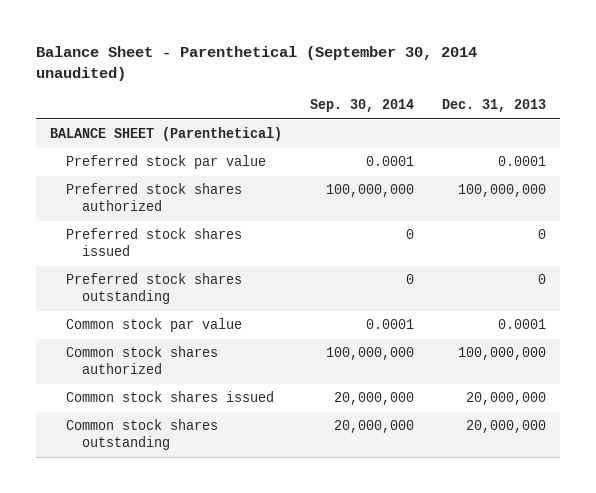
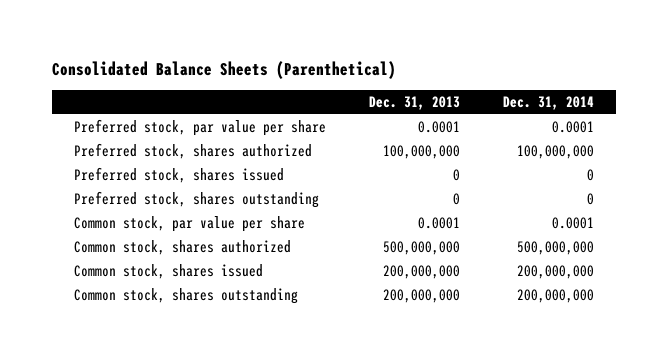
[36,45,478,81] Balance Sheet - Parenthetical (September 30, 2014 unaudited) -> [51,60,396,79] Consolidated Balance Sheets (Parenthetical)
[310,99,415,113] Sep. 30, 2014 -> none
none -> [503,95,595,110] Dec. 31, 2014
[50,127,283,142] BALANCE SHEET (Parenthetical) -> none
[65,155,266,170] Preferred stock par value -> [73,119,326,137] Preferred stock, par value per share
[65,183,242,212] Preferred stock shares authorized -> [73,143,312,160] Preferred stock, shares authorized
[65,228,242,257] Preferred stock shares issued -> [73,167,284,184] Preferred stock, shares issued
[65,273,242,305] Preferred stock shares outstanding -> [73,191,319,209] Preferred stock, shares outstanding
[65,318,242,333] Common stock par value -> [73,216,305,233] Common stock, par value per share
[65,346,218,375] Common stock shares authorized -> [73,240,291,256] Common stock, shares authorized
[458,347,547,361] 100,000,000 -> [383,241,461,256] 500,000,000
[65,391,274,403] Common stock shares issued -> [73,264,263,280] Common stock, shares issued
[466,392,547,406] 20,000,000 -> [383,265,461,280] 200,000,000
[65,419,218,451] Common stock shares outstanding -> [73,288,298,305] Common stock, shares outstanding
[466,420,547,434] 20,000,000 -> [383,289,461,304] 200,000,000

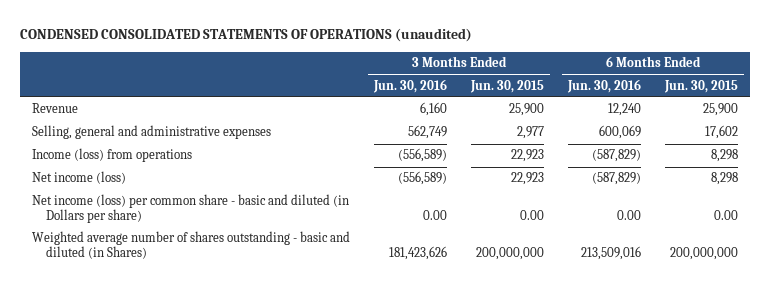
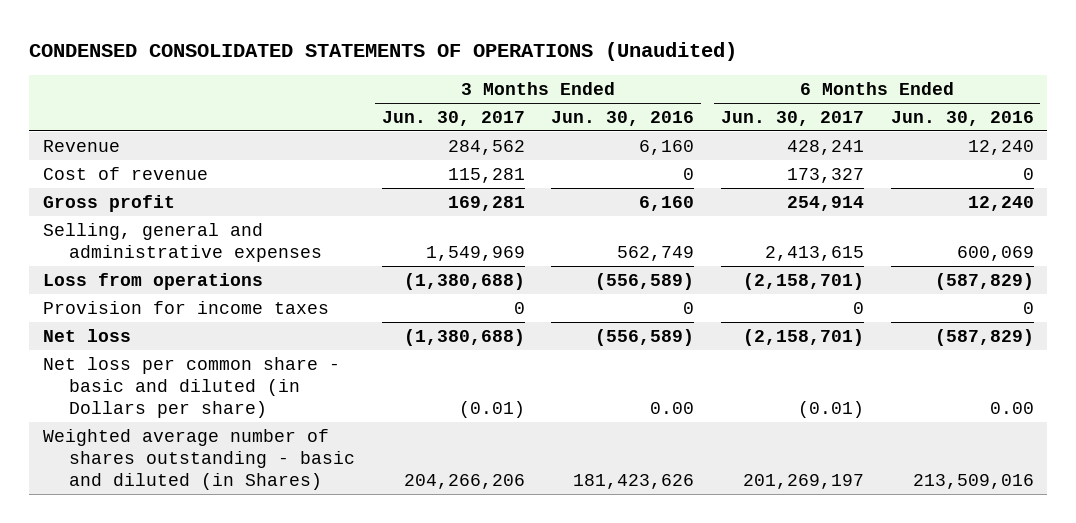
[20,28,473,43] CONDENSED CONSOLIDATED STATEMENTS OF OPERATIONS (unaudited) -> [29,42,738,62] CONDENSED CONSOLIDATED STATEMENTS OF OPERATIONS (Unaudited)
[470,79,545,93] Jun. 30, 2015 -> none
[664,79,739,93] Jun. 30, 2015 -> none
none -> [381,110,525,126] Jun. 30, 2017
none -> [721,110,865,126] Jun. 30, 2017
none -> [42,166,208,180] Cost of revenue
none -> [42,194,175,212] Gross profit
[32,148,193,163] Income (loss) from operations -> [42,272,263,290] Loss from operations
none -> [42,300,329,314] Provision for income taxes
[32,171,127,185] Net income (loss) -> [42,328,131,342] Net loss
[32,194,350,224] Net income (loss) per common share - basic and diluted (in Dollars per share) -> [42,356,340,418] Net loss per common share - basic and diluted (in Dollars per share)

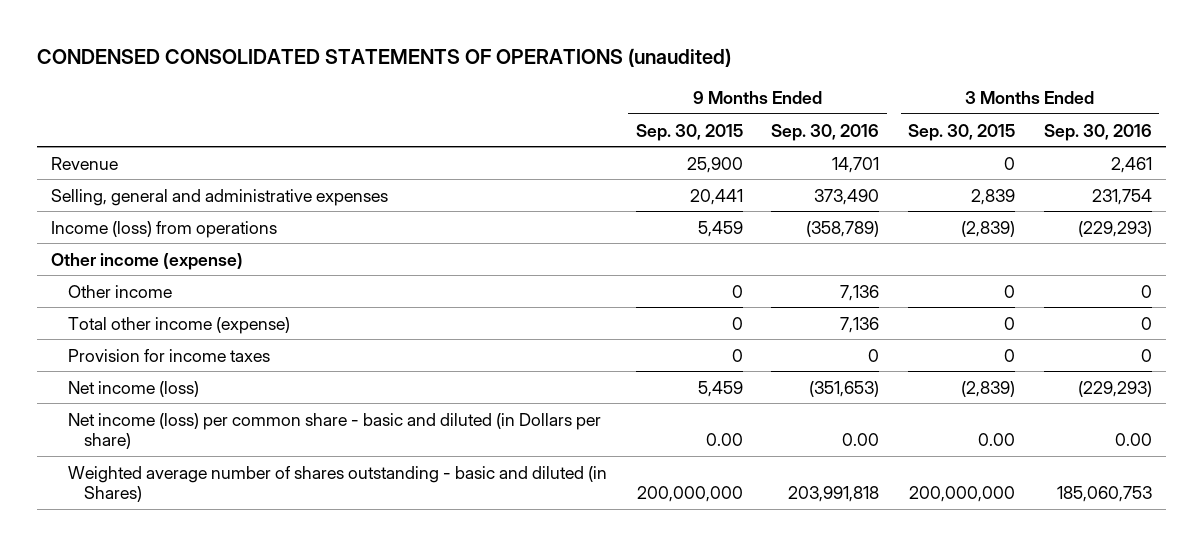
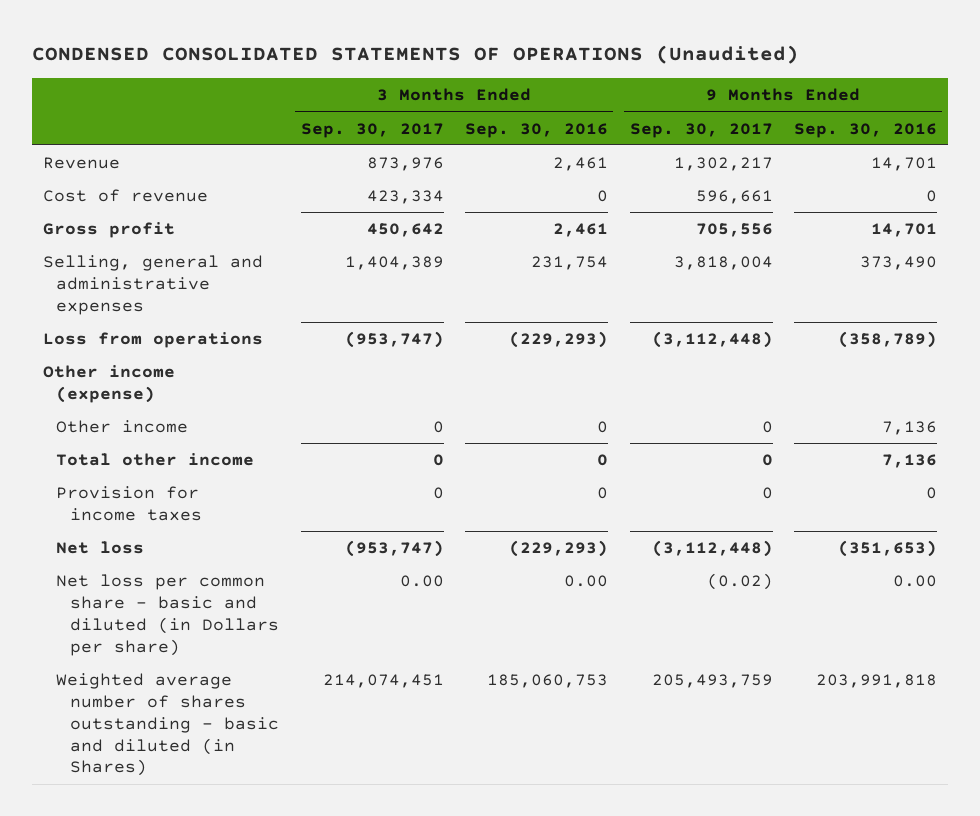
[36,48,731,68] CONDENSED CONSOLIDATED STATEMENTS OF OPERATIONS (unaudited) -> [32,45,800,65] CONDENSED CONSOLIDATED STATEMENTS OF OPERATIONS (Unaudited)
[635,123,743,141] Sep. 30, 2015 -> none
[908,123,1016,141] Sep. 30, 2015 -> none
none -> [300,122,444,138] Sep. 30, 2017
none -> [629,122,773,138] Sep. 30, 2017
none -> [42,189,208,203] Cost of revenue
none -> [42,222,175,239] Gross profit
[51,220,278,238] Income (loss) from operations -> [42,332,263,349] Loss from operations
[67,316,290,334] Total other income (expense) -> [56,453,255,467] Total other income
[67,380,199,397] Net income (loss) -> [56,541,145,555] Net loss
[67,412,601,450] Net income (loss) per common share - basic and diluted (in Dollars per share) -> [56,574,280,656] Net loss per common share - basic and diluted (in Dollars per share)

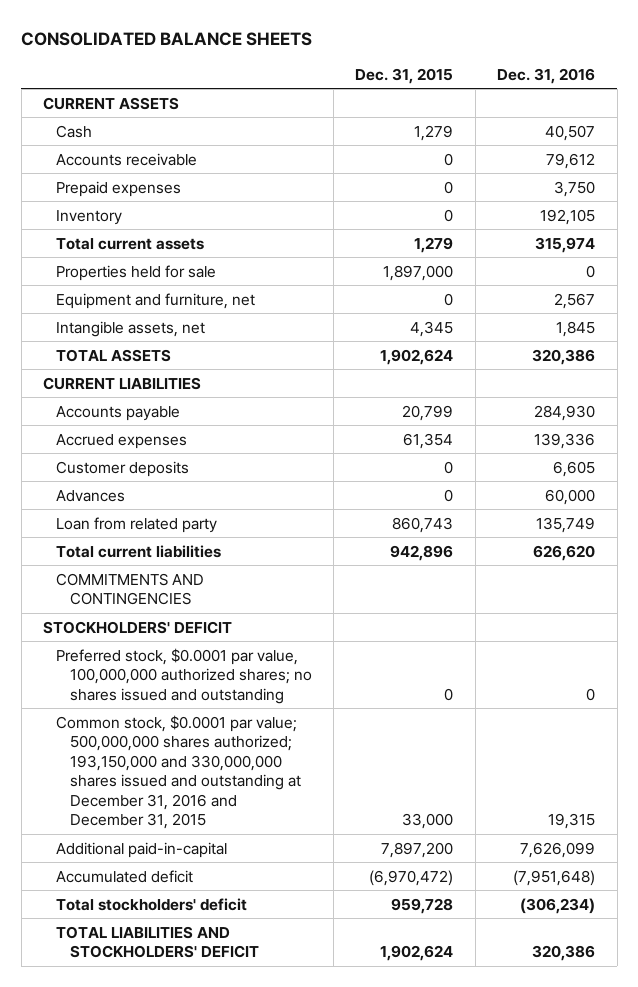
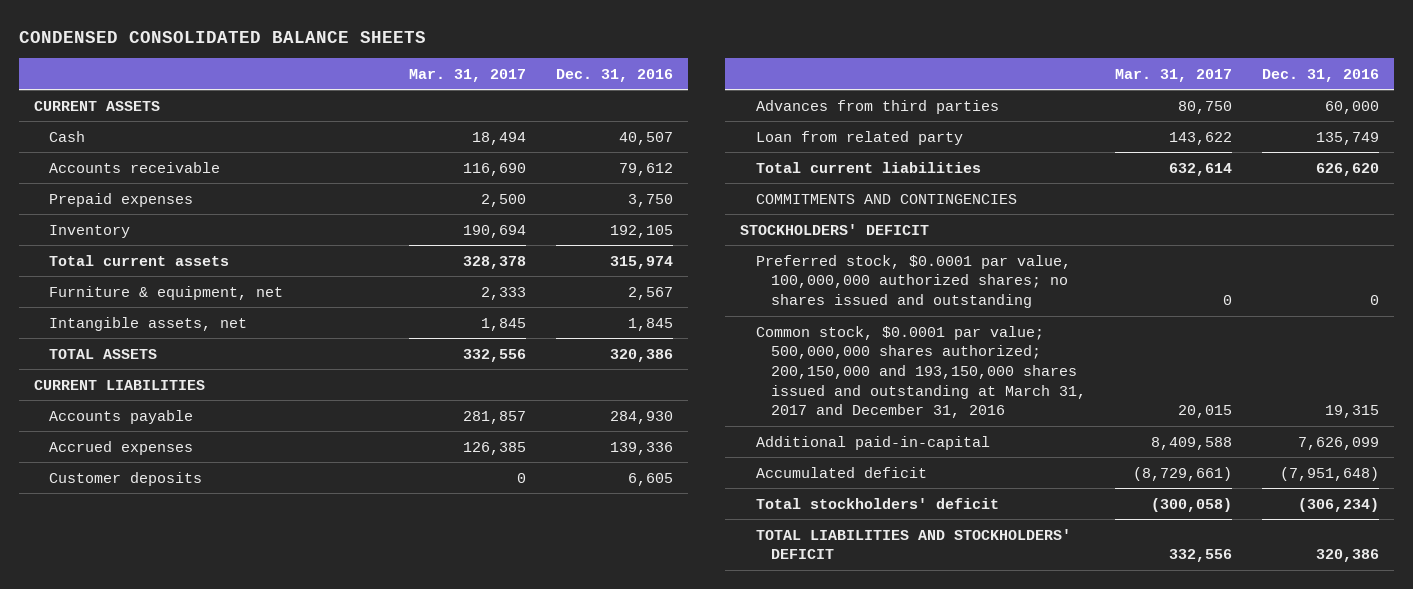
[21,31,313,46] CONSOLIDATED BALANCE SHEETS -> [19,30,427,43] CONDENSED CONSOLIDATED BALANCE SHEETS
[355,67,454,84] Dec. 31, 2015 -> none
none -> [409,68,527,82] Mar. 31, 2017
[56,264,217,281] Properties held for sale -> none
[56,292,256,309] Equipment and furniture, net -> [49,285,284,300] Furniture & equipment, net
[56,489,126,502] Advances -> [755,99,999,114] Advances from third parties
[56,714,301,830] Common stock, $0.0001 par value; 500,000,000 shares authorized; 193,150,000 and 330,000,000 shares issued and outstanding at December 31, 2016 and December 31, 2015 -> [755,325,1086,419] Common stock, $0.0001 par value; 500,000,000 shares authorized; 200,150,000 and 193,150,000 shares issued and outstanding at March 31, 2017 and December 31, 2016

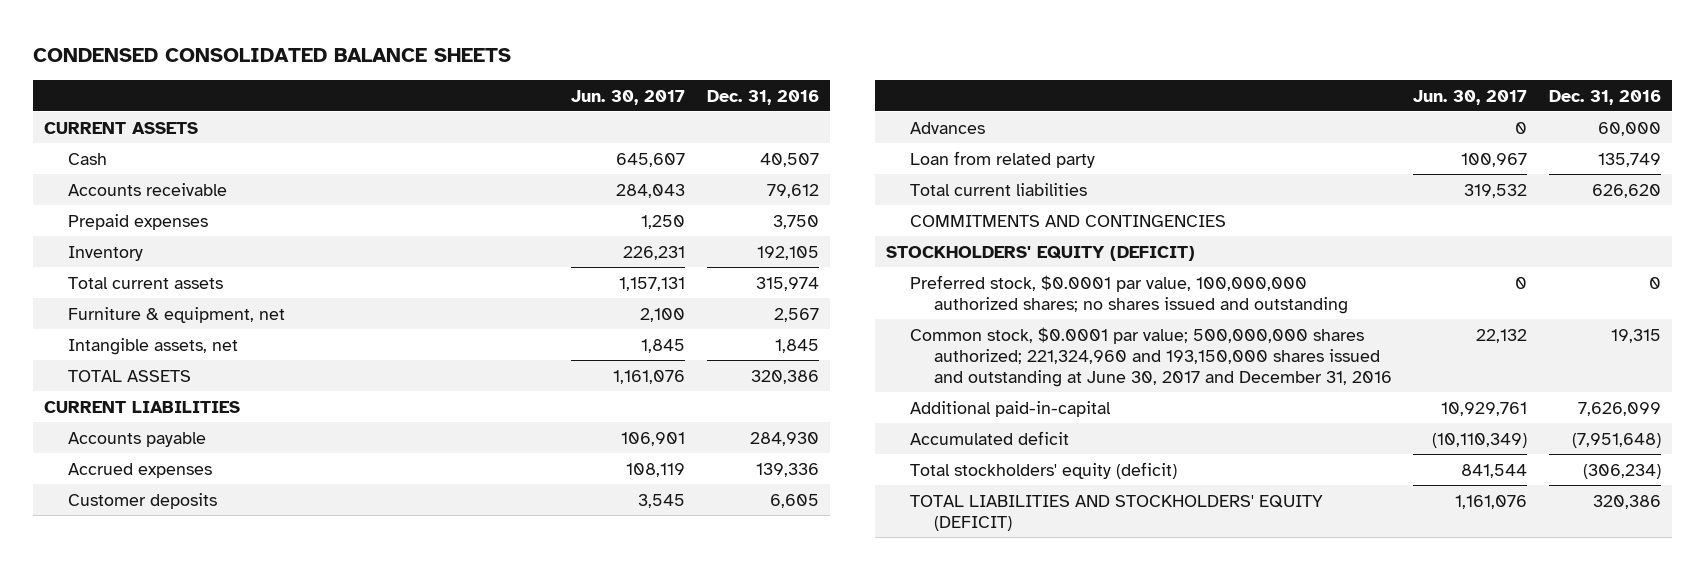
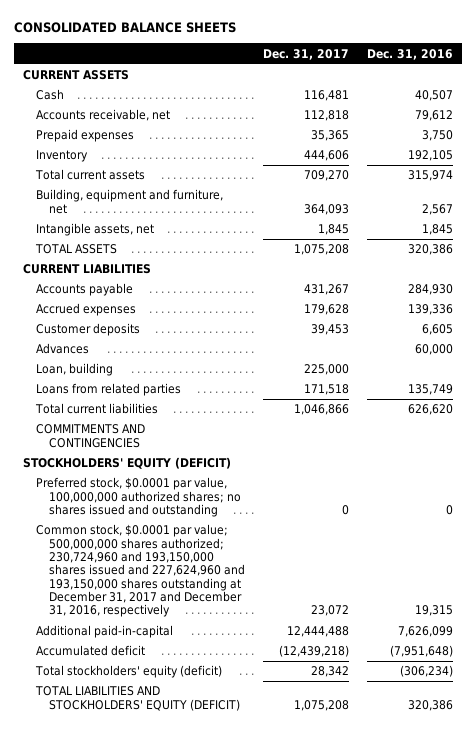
[33,47,512,62] CONDENSED CONSOLIDATED BALANCE SHEETS -> [13,21,236,33] CONSOLIDATED BALANCE SHEETS
[571,89,686,105] Jun. 30, 2017 -> none
none -> [262,48,349,60] Dec. 31, 2017
[67,182,227,196] Accounts receivable -> [35,109,170,122] Accounts receivable, net
[67,306,285,323] Furniture & equipment, net -> [35,189,223,214] Building, equipment and furniture, net
none -> [35,363,113,377] Loan, building
[909,150,1095,168] Loan from related party -> [35,383,181,397] Loans from related parties
[909,326,1392,387] Common stock, $0.0001 par value; 500,000,000 shares authorized; 221,324,960 and 193,150,000 shares issued and outstanding at June 30, 2017 and December 31, 2016 -> [35,524,245,618] Common stock, $0.0001 par value; 500,000,000 shares authorized; 230,724,960 and 193,150,000 shares issued and 227,624,960 and 193,150,000 shares outstanding at December 31, 2017 and December 31, 2016, respectively

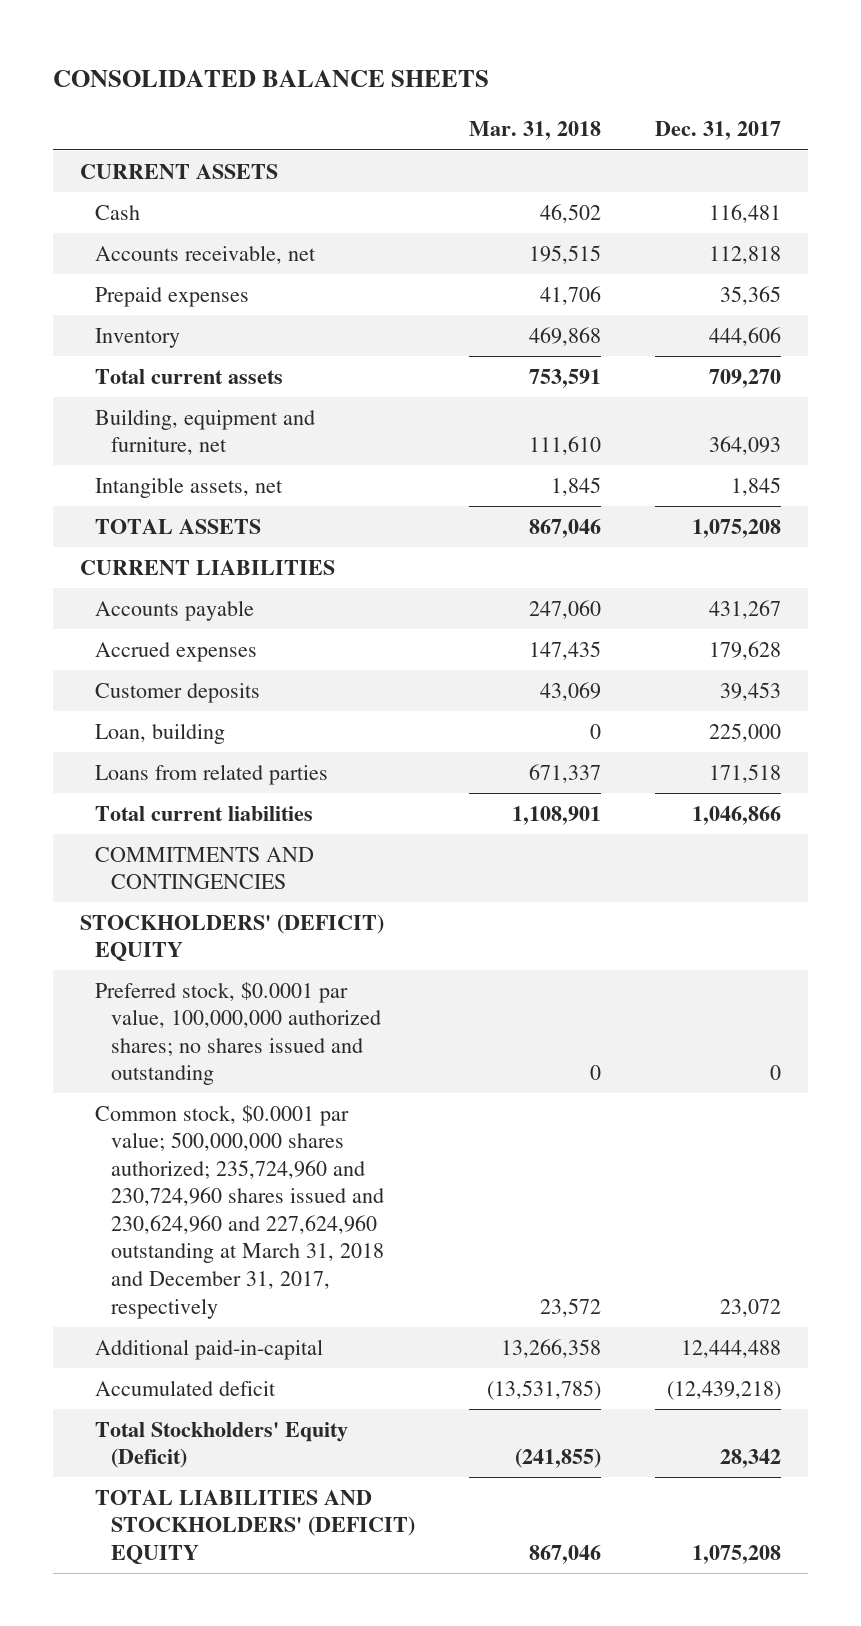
[366,48,453,60] Dec. 31, 2016 -> none
none -> [468,121,601,141] Mar. 31, 2018
[35,343,89,355] Advances -> none
[22,457,231,470] STOCKHOLDERS' EQUITY (DEFICIT) -> [79,913,384,962] STOCKHOLDERS' (DEFICIT) EQUITY
[35,524,245,618] Common stock, $0.0001 par value; 500,000,000 shares authorized; 230,724,960 and 193,150,000 shares issued and 227,624,960 and 193,150,000 shares outstanding at December 31, 2017 and December 31, 2016, respectively -> [95,1104,384,1319] Common stock, $0.0001 par value; 500,000,000 shares authorized; 235,724,960 and 230,724,960 shares issued and 230,624,960 and 227,624,960 outstanding at March 31, 2018 and December 31, 2017, respectively
[34,665,222,679] Total stockholders' equity (deficit) -> [95,1421,349,1469] Total Stockholders' Equity (Deficit)
[34,686,240,711] TOTAL LIABILITIES AND STOCKHOLDERS' EQUITY (DEFICIT) -> [95,1489,415,1564] TOTAL LIABILITIES AND STOCKHOLDERS' (DEFICIT) EQUITY

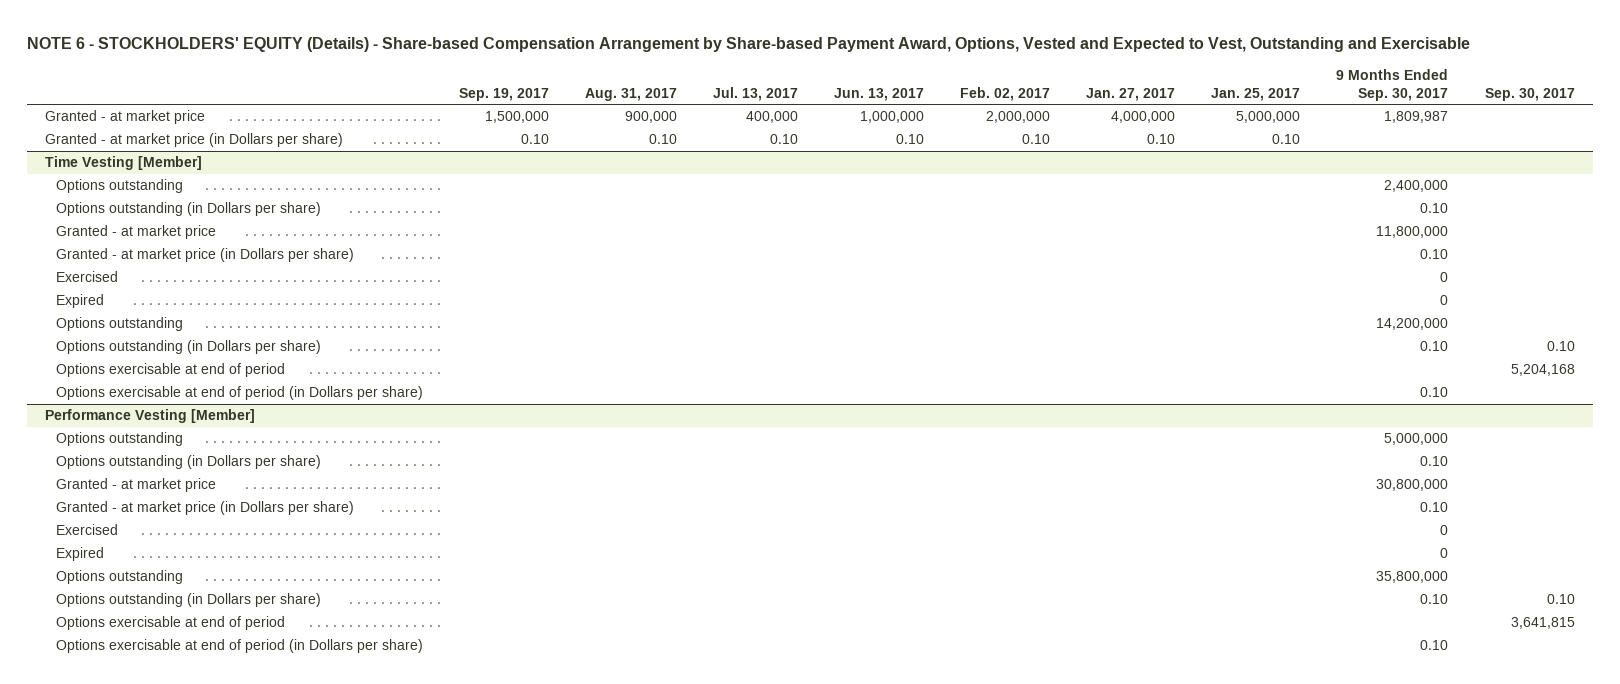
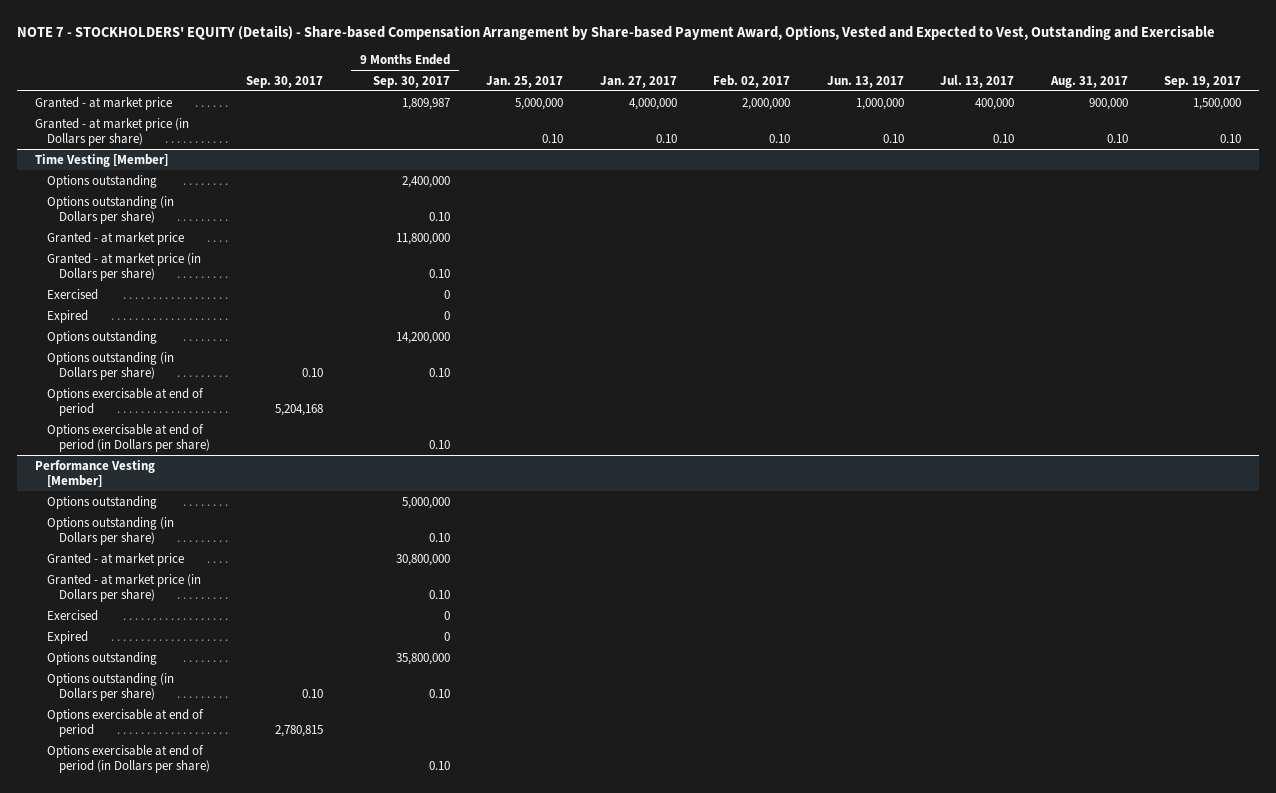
[27,37,1471,53] NOTE 6 - STOCKHOLDERS' EQUITY (Details) - Share-based Compensation Arrangement by Share-based Payment Award, Options, Vested and Expected to Vest, Outstanding and Exercisable -> [16,24,1215,40] NOTE 7 - STOCKHOLDERS' EQUITY (Details) - Share-based Compensation Arrangement by Share-based Payment Award, Options, Vested and Expected to Vest, Outstanding and Exercisable
[1510,617,1575,630] 3,641,815 -> [275,725,324,738] 2,780,815

